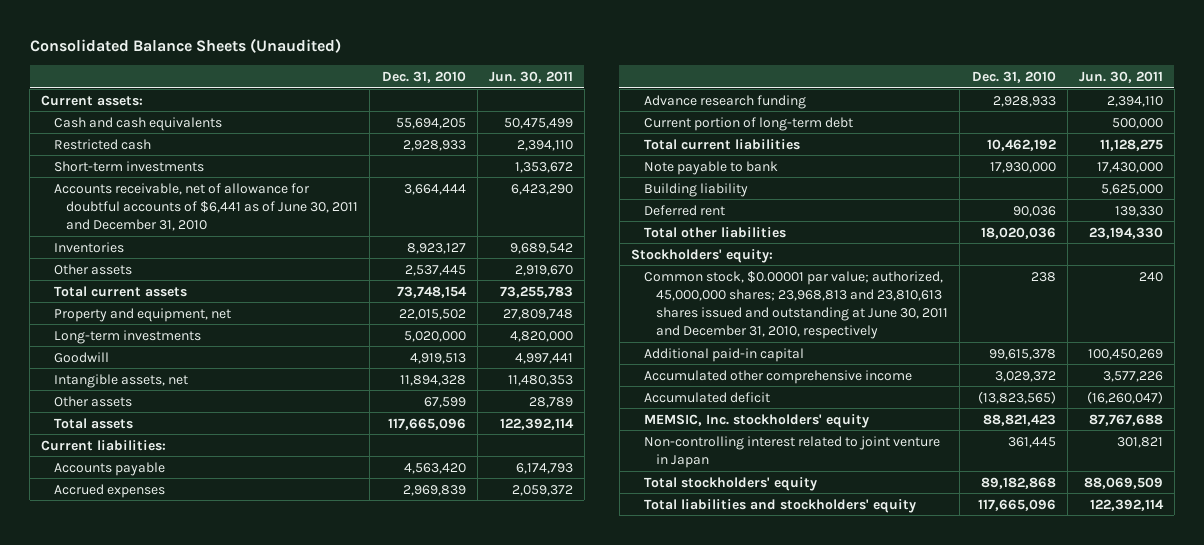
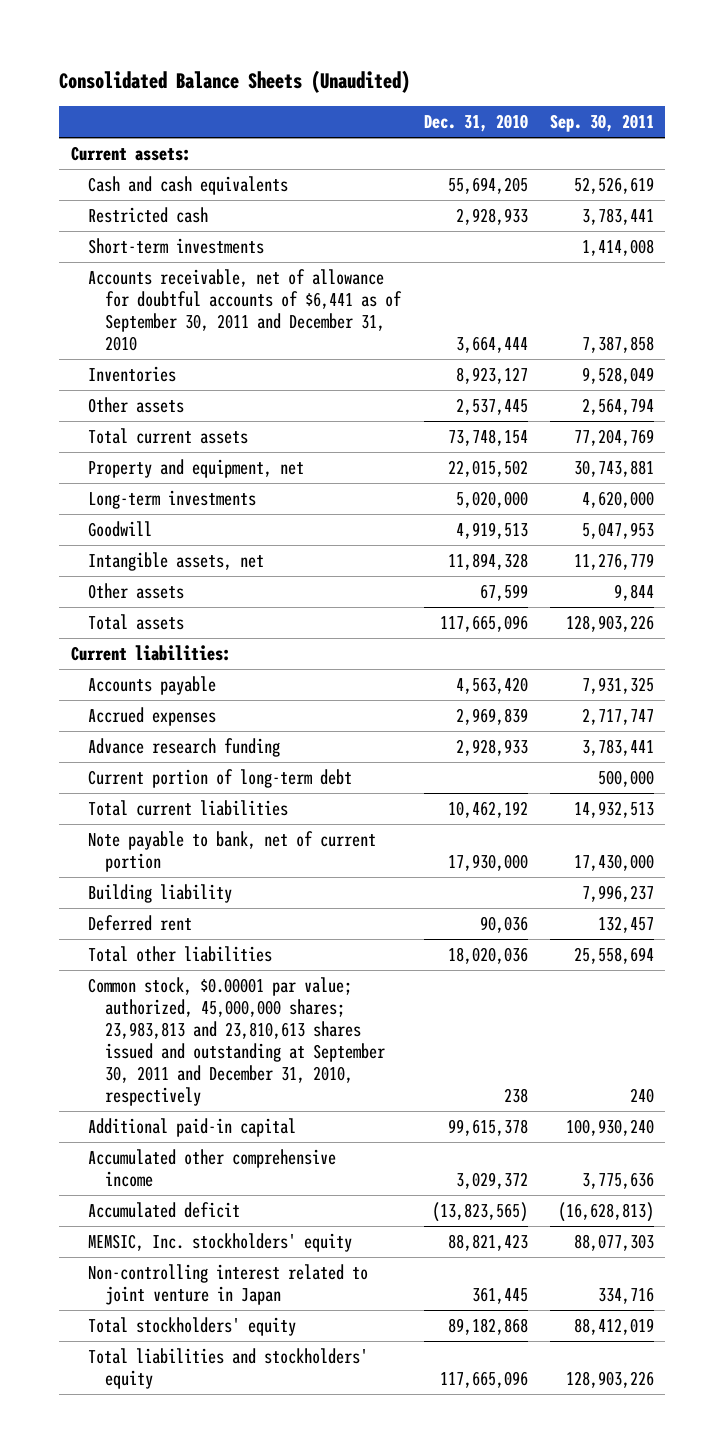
[488,71,573,84] Jun. 30, 2011 -> none
none -> [549,114,654,133] Sep. 30, 2011
[53,182,359,231] Accounts receivable, net of allowance for doubtful accounts of $6,441 as of June 30, 2011 and December 31, 2010 -> [87,268,403,351] Accounts receivable, net of allowance for doubtful accounts of $6,441 as of September 30, 2011 and December 31, 2010
[643,160,778,175] Note payable to bank -> [87,830,376,872] Note payable to bank, net of current portion
[631,248,774,263] Stockholders' equity: -> none
[643,270,949,339] Common stock, $0.00001 par value; authorized, 45,000,000 shares; 23,968,813 and 23,810,613 shares issued and outstanding at June 30, 2011 and December 31, 2010, respectively -> [87,976,386,1106] Common stock, $0.00001 par value; authorized, 45,000,000 shares; 23,983,813 and 23,810,613 shares issued and outstanding at September 30, 2011 and December 31, 2010, respectively

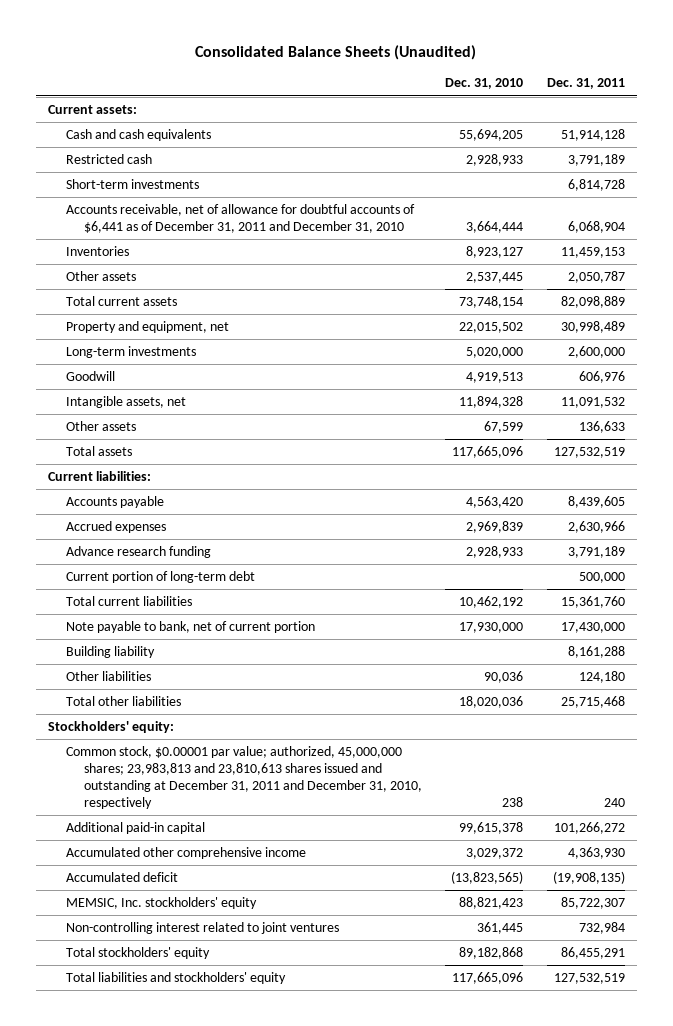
[549,114,654,133] Sep. 30, 2011 -> none
none -> [546,78,625,90] Dec. 31, 2011
[87,268,403,351] Accounts receivable, net of allowance for doubtful accounts of $6,441 as of September 30, 2011 and December 31, 2010 -> [65,204,415,234] Accounts receivable, net of allowance for doubtful accounts of $6,441 as of December 31, 2011 and December 31, 2010
[87,914,192,931] Deferred rent -> [65,671,151,682] Other liabilities
none -> [47,721,174,734] Stockholders' equity:
[87,976,386,1106] Common stock, $0.00001 par value; authorized, 45,000,000 shares; 23,983,813 and 23,810,613 shares issued and outstanding at September 30, 2011 and December 31, 2010, respectively -> [65,746,422,809] Common stock, $0.00001 par value; authorized, 45,000,000 shares; 23,983,813 and 23,810,613 shares issued and outstanding at December 31, 2011 and December 31, 2010, respectively
[87,1263,368,1305] Non-controlling interest related to joint venture in Japan -> [65,922,339,935] Non-controlling interest related to joint ventures

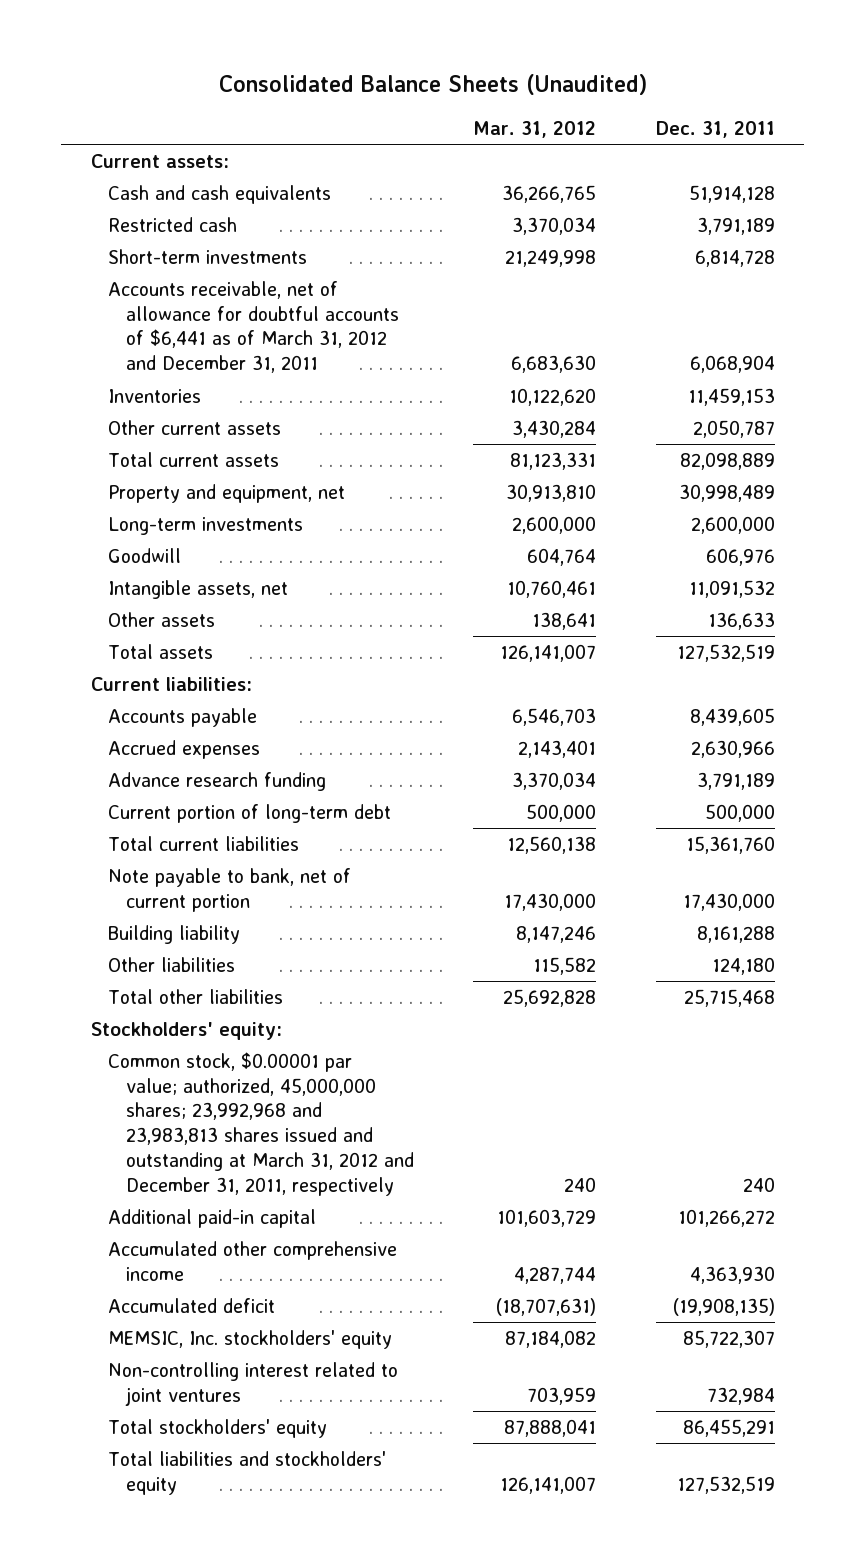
[445,78,524,90] Dec. 31, 2010 -> none
none -> [473,120,597,138] Mar. 31, 2012
[65,204,415,234] Accounts receivable, net of allowance for doubtful accounts of $6,441 as of December 31, 2011 and December 31, 2010 -> [108,280,399,374] Accounts receivable, net of allowance for doubtful accounts of $6,441 as of March 31, 2012 and December 31, 2011
[65,271,136,282] Other assets -> [108,419,282,435] Other current assets
[65,746,422,809] Common stock, $0.00001 par value; authorized, 45,000,000 shares; 23,983,813 and 23,810,613 shares issued and outstanding at December 31, 2011 and December 31, 2010, respectively -> [108,1051,414,1197] Common stock, $0.00001 par value; authorized, 45,000,000 shares; 23,992,968 and 23,983,813 shares issued and outstanding at March 31, 2012 and December 31, 2011, respectively

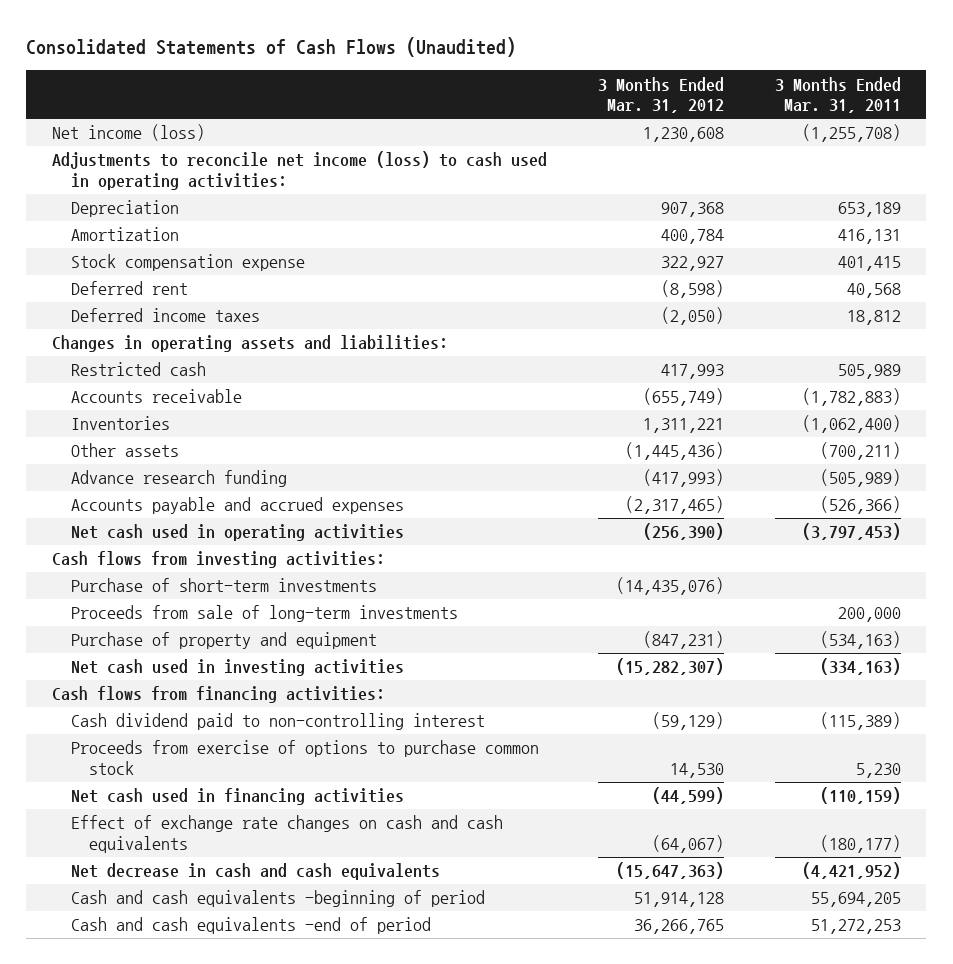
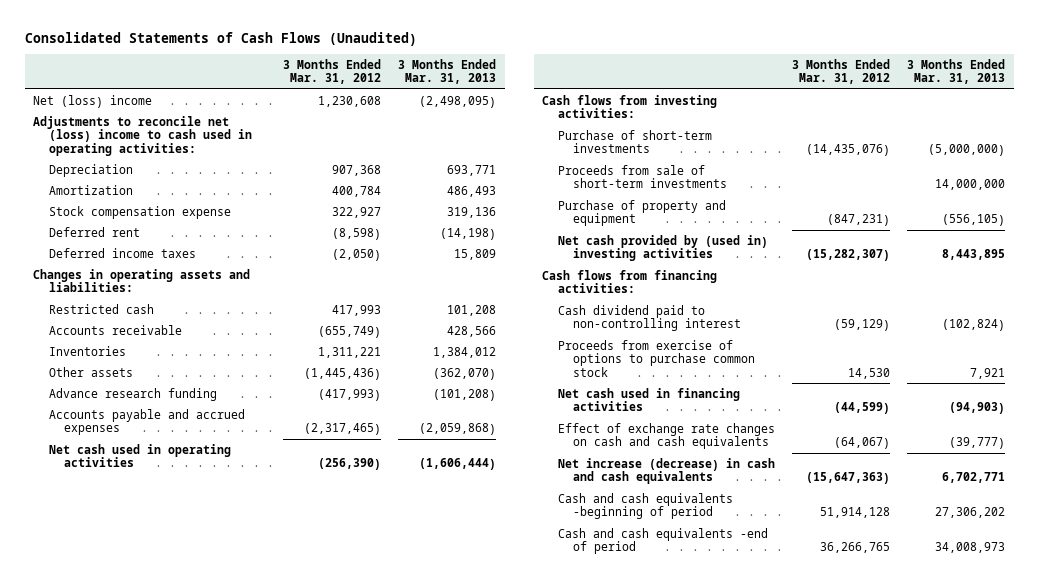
[774,76,901,114] 3 Months Ended Mar. 31, 2011 -> none
none -> [398,58,497,85] 3 Months Ended Mar. 31, 2013
[51,124,205,142] Net income (loss) -> [33,94,153,108] Net (loss) income
[51,151,547,190] Adjustments to reconcile net income (loss) to cash used in operating activities: -> [33,115,252,157] Adjustments to reconcile net (loss) income to cash used in operating activities:
[70,605,458,623] Proceeds from sale of long-term investments -> [557,164,728,189] Proceeds from sale of short-term investments
[70,659,404,677] Net cash used in investing activities -> [557,234,768,262] Net cash provided by (used in) investing activities
[70,863,440,881] Net decrease in cash and cash equivalents -> [557,457,775,485] Net increase (decrease) in cash and cash equivalents

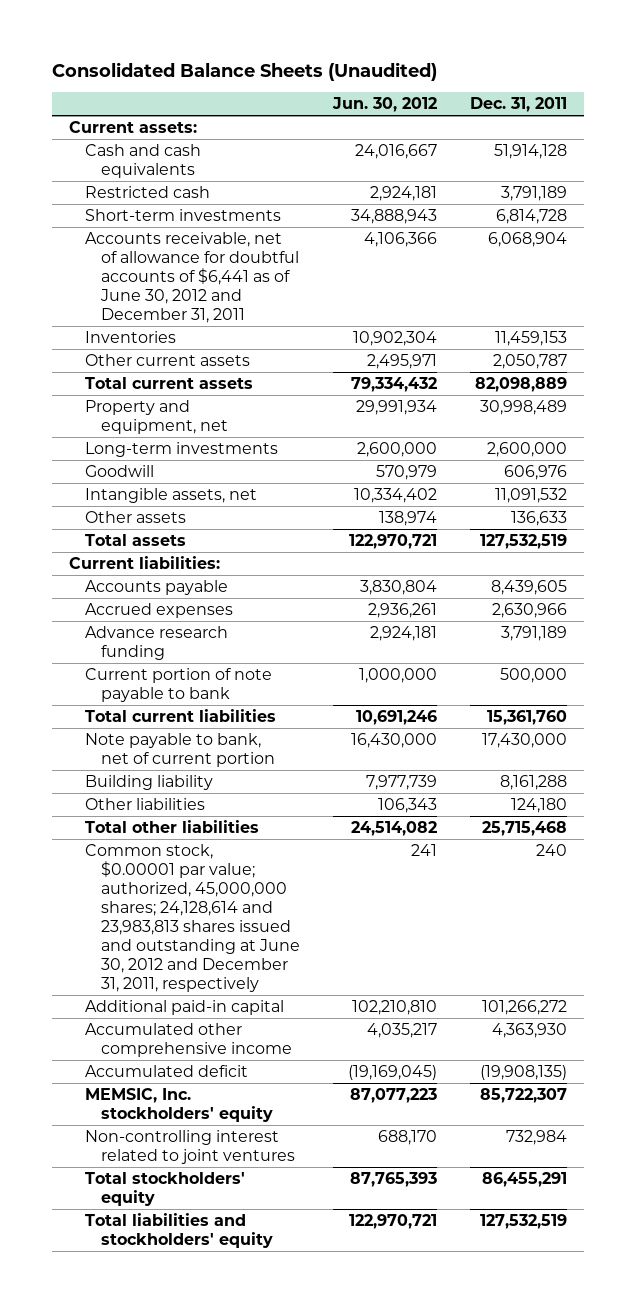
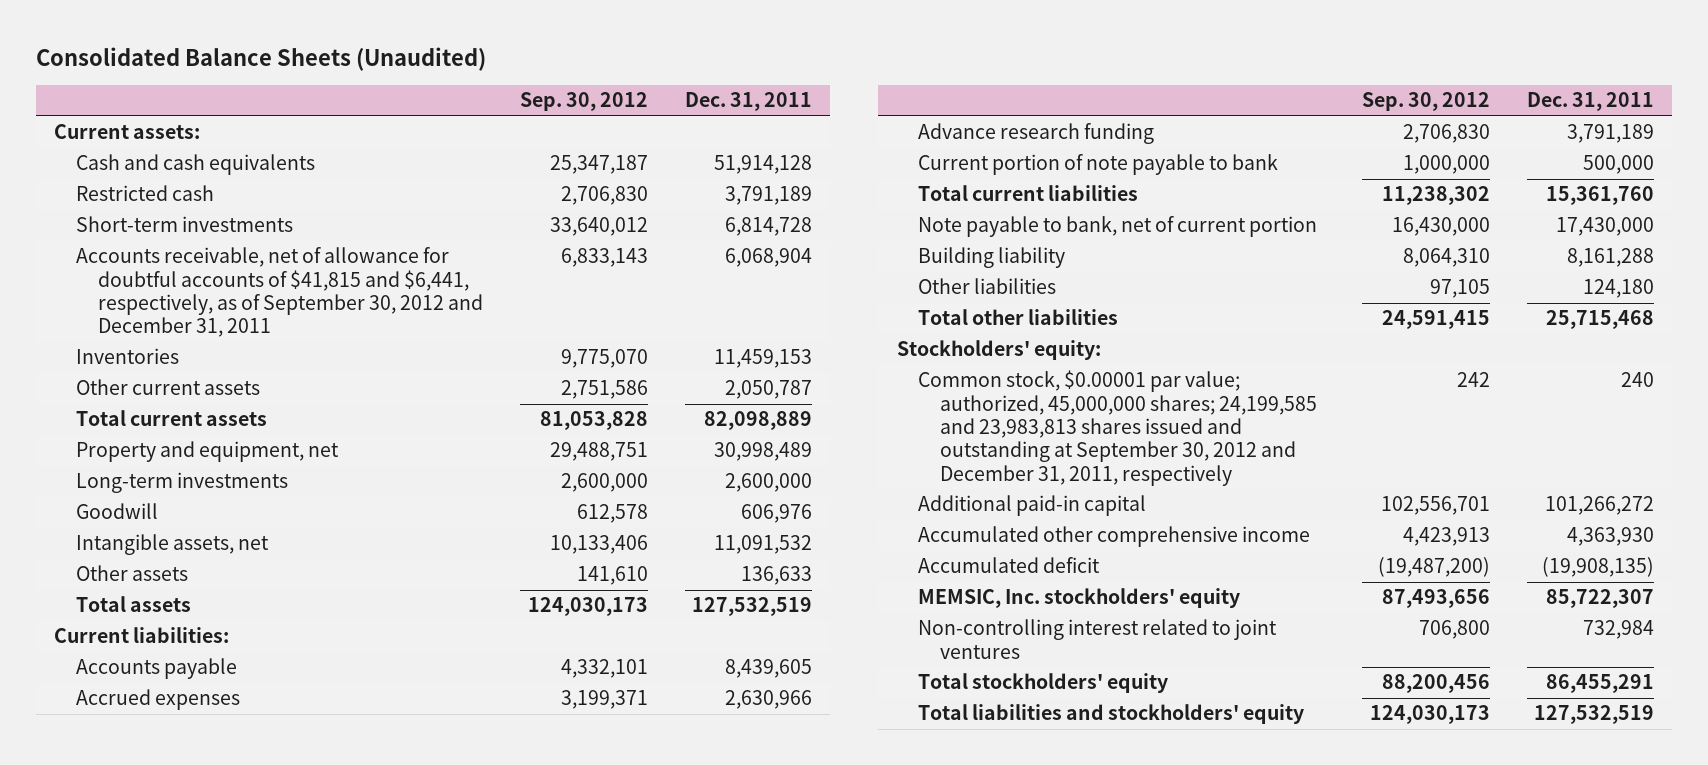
[331,97,437,113] Jun. 30, 2012 -> none
none -> [519,92,648,112] Sep. 30, 2012
[84,231,299,324] Accounts receivable, net of allowance for doubtful accounts of $6,441 as of June 30, 2012 and December 31, 2011 -> [76,247,484,338] Accounts receivable, net of allowance for doubtful accounts of $41,815 and $6,441, respectively, as of September 30, 2012 and December 31, 2011
none -> [896,340,1101,361] Stockholders' equity:
[84,843,300,993] Common stock, $0.00001 par value; authorized, 45,000,000 shares; 24,128,614 and 23,983,813 shares issued and outstanding at June 30, 2012 and December 31, 2011, respectively -> [918,370,1318,486] Common stock, $0.00001 par value; authorized, 45,000,000 shares; 24,199,585 and 23,983,813 shares issued and outstanding at September 30, 2012 and December 31, 2011, respectively

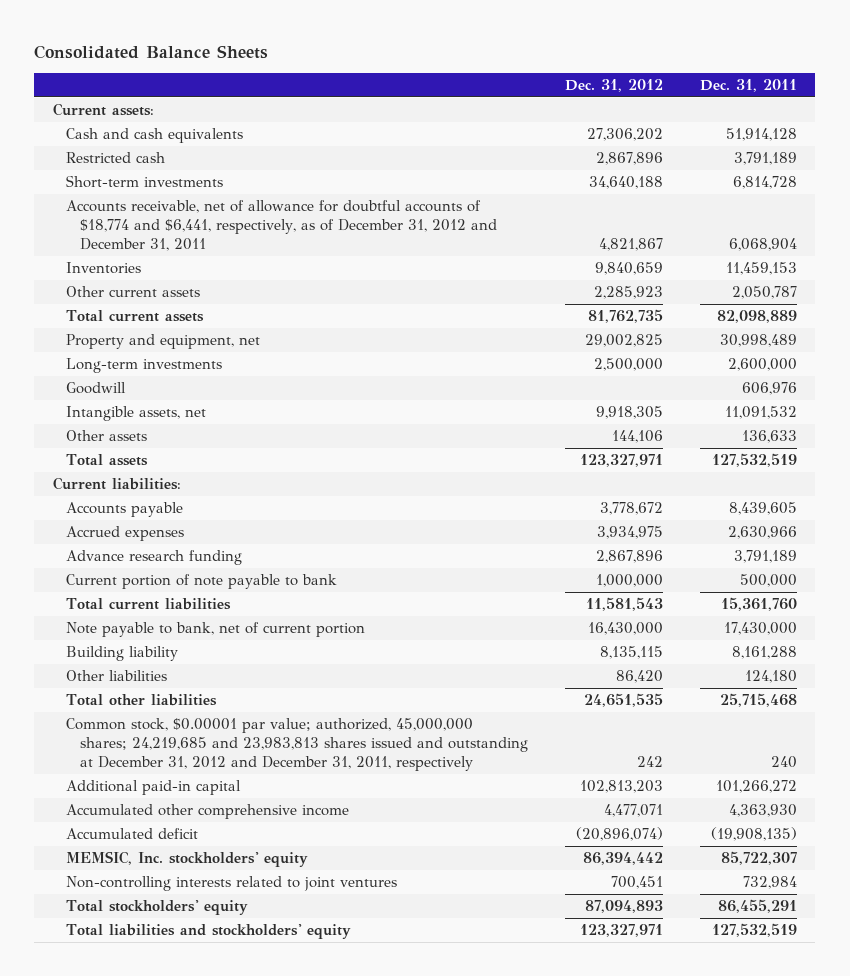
[35,46,486,71] Consolidated Balance Sheets (Unaudited) -> [34,44,269,59] Consolidated Balance Sheets
[519,92,648,112] Sep. 30, 2012 -> none
none -> [564,78,663,92] Dec. 31, 2012
[76,247,484,338] Accounts receivable, net of allowance for doubtful accounts of $41,815 and $6,441, respectively, as of September 30, 2012 and December 31, 2011 -> [66,200,497,252] Accounts receivable, net of allowance for doubtful accounts of $18,774 and $6,441, respectively, as of December 31, 2012 and December 31, 2011
[896,340,1101,361] Stockholders' equity: -> none
[918,370,1318,486] Common stock, $0.00001 par value; authorized, 45,000,000 shares; 24,199,585 and 23,983,813 shares issued and outstanding at September 30, 2012 and December 31, 2011, respectively -> [66,718,528,772] Common stock, $0.00001 par value; authorized, 45,000,000 shares; 24,219,685 and 23,983,813 shares issued and outstanding at December 31, 2012 and December 31, 2011, respectively
[918,619,1278,659] Non-controlling interest related to joint ventures -> [66,876,398,892] Non-controlling interests related to joint ventures

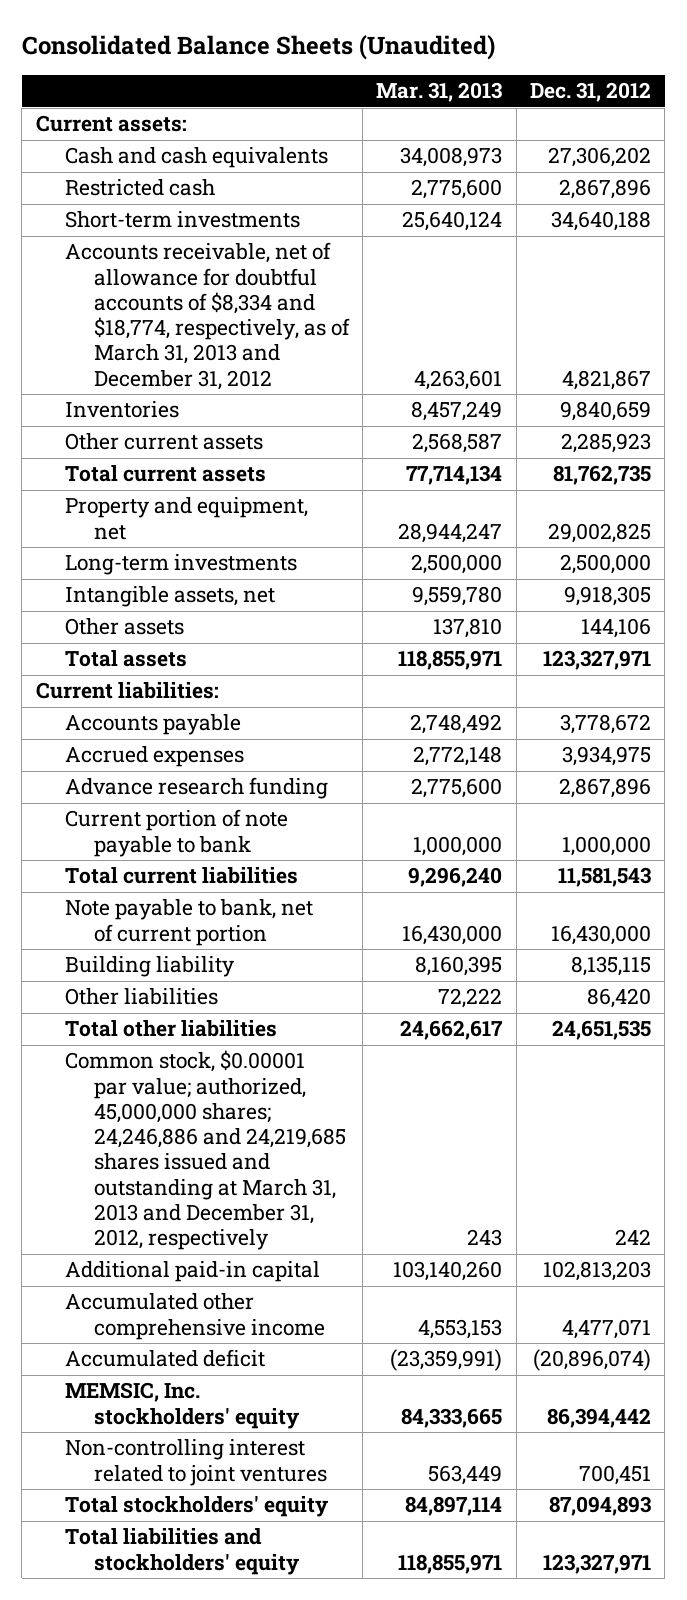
[34,44,269,59] Consolidated Balance Sheets -> [21,35,495,61] Consolidated Balance Sheets (Unaudited)
[699,78,797,92] Dec. 31, 2011 -> none
none -> [376,82,503,103] Mar. 31, 2013
[66,200,497,252] Accounts receivable, net of allowance for doubtful accounts of $18,774 and $6,441, respectively, as of December 31, 2012 and December 31, 2011 -> [64,242,350,390] Accounts receivable, net of allowance for doubtful accounts of $8,334 and $18,774, respectively, as of March 31, 2013 and December 31, 2012
[66,382,127,395] Goodwill -> none
[66,718,528,772] Common stock, $0.00001 par value; authorized, 45,000,000 shares; 24,219,685 and 23,983,813 shares issued and outstanding at December 31, 2012 and December 31, 2011, respectively -> [64,1050,346,1251] Common stock, $0.00001 par value; authorized, 45,000,000 shares; 24,246,886 and 24,219,685 shares issued and outstanding at March 31, 2013 and December 31, 2012, respectively
[66,876,398,892] Non-controlling interests related to joint ventures -> [64,1439,327,1486] Non-controlling interest related to joint ventures

